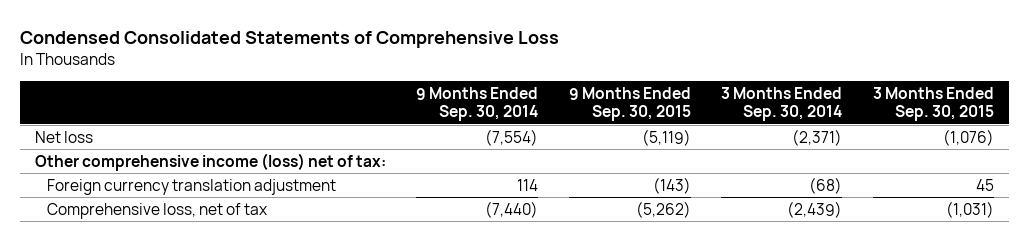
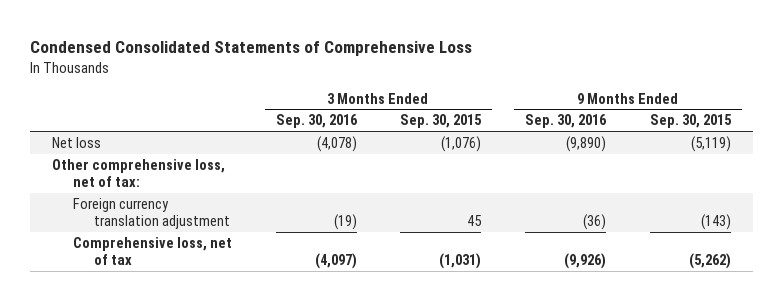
[416,86,539,122] 9 Months Ended Sep. 30, 2014 -> none
[721,86,843,122] 3 Months Ended Sep. 30, 2014 -> none
none -> [275,114,358,129] Sep. 30, 2016
none -> [524,114,607,129] Sep. 30, 2016
[34,152,386,171] Other comprehensive income (loss) net of tax: -> [52,159,226,188] Other comprehensive loss, net of tax:

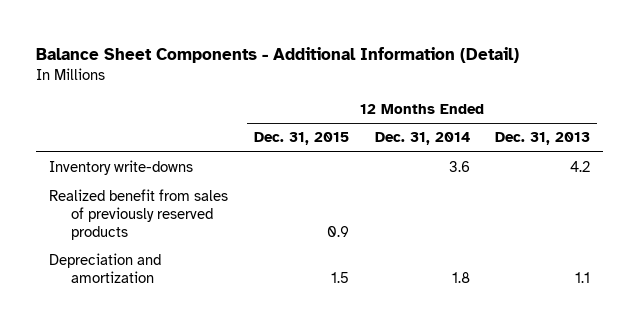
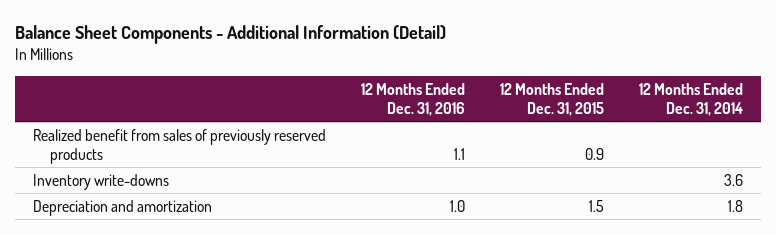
[495,132,591,146] Dec. 31, 2013 -> none
none -> [360,82,465,116] 12 Months Ended Dec. 31, 2016
[49,160,194,176] Inventory write-downs -> [32,173,169,190] Inventory write-downs

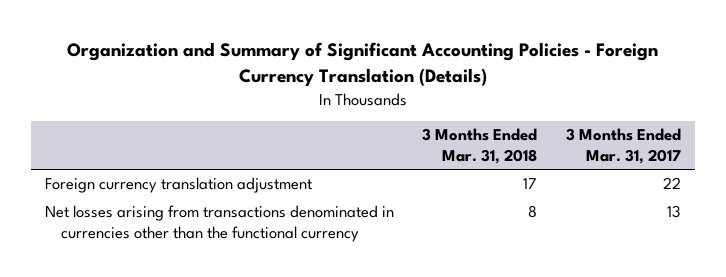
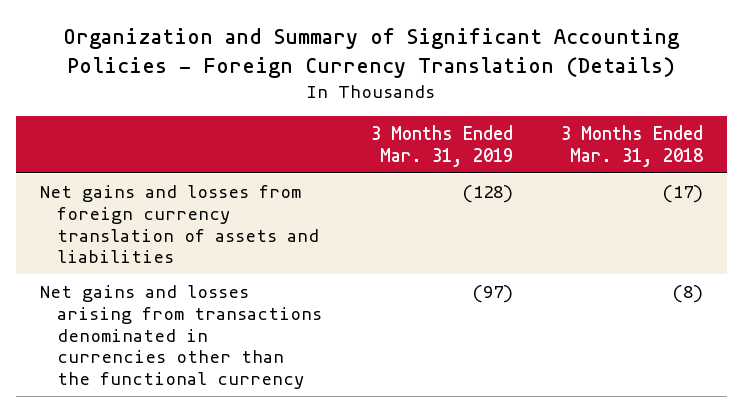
[566,128,682,165] 3 Months Ended Mar. 31, 2017 -> none
none -> [370,124,513,167] 3 Months Ended Mar. 31, 2019
[44,177,312,194] Foreign currency translation adjustment -> [39,184,320,264] Net gains and losses from foreign currency translation of assets and liabilities
[523,178,538,190] 17 -> [661,184,703,203] (17)
[44,205,394,242] Net losses arising from transactions denominated in currencies other than the functional currency -> [39,284,323,390] Net gains and losses arising from transactions denominated in currencies other than the functional currency
[528,205,538,219] 8 -> [671,284,703,303] (8)

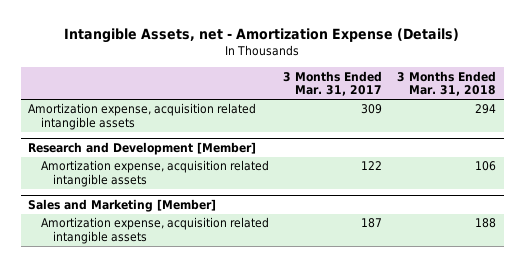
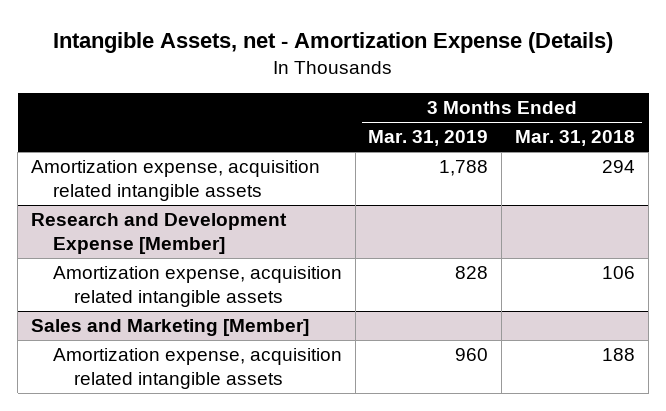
[283,70,383,97] 3 Months Ended Mar. 31, 2017 -> none
none -> [368,130,489,147] Mar. 31, 2019
[28,142,257,156] Research and Development [Member] -> [31,213,288,255] Research and Development Expense [Member]

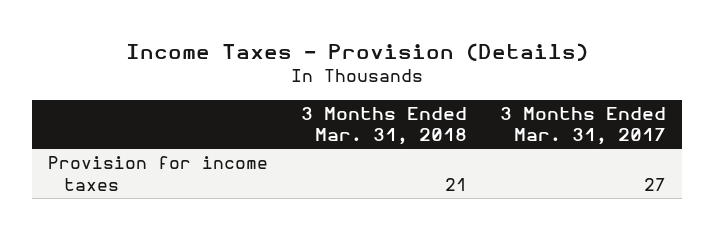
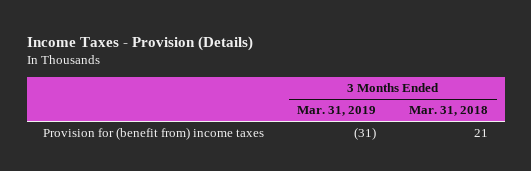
[499,106,666,146] 3 Months Ended Mar. 31, 2017 -> none
none -> [297,106,377,117] Mar. 31, 2019
[48,155,269,191] Provision for income taxes -> [43,127,265,141] Provision for (benefit from) income taxes

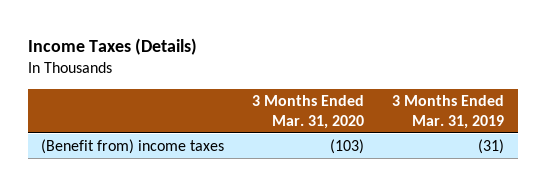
[26,35,253,51] Income Taxes - Provision (Details) -> [27,37,197,55] Income Taxes (Details)
[409,106,489,117] Mar. 31, 2018 -> none
none -> [252,95,365,129] 3 Months Ended Mar. 31, 2020
[43,127,265,141] Provision for (benefit from) income taxes -> [41,139,225,155] (Benefit from) income taxes

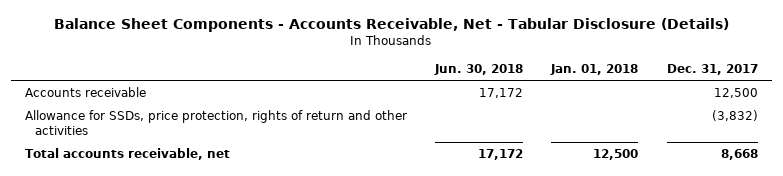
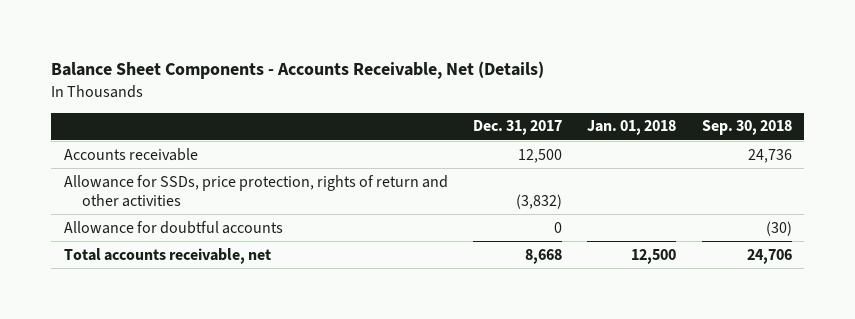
[54,18,730,33] Balance Sheet Components - Accounts Receivable, Net - Tabular Disclosure (Details) -> [50,61,544,80] Balance Sheet Components - Accounts Receivable, Net (Details)
[434,64,524,76] Jun. 30, 2018 -> none
none -> [701,120,792,136] Sep. 30, 2018
none -> [63,220,283,234] Allowance for doubtful accounts

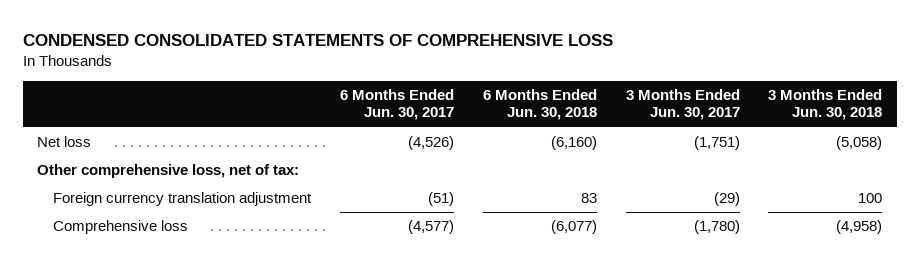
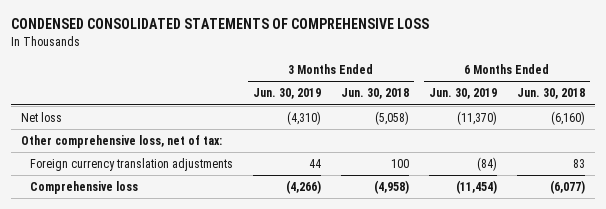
[339,88,454,121] 6 Months Ended Jun. 30, 2017 -> none
[625,88,740,121] 3 Months Ended Jun. 30, 2017 -> none
none -> [253,88,322,100] Jun. 30, 2019
none -> [429,88,498,100] Jun. 30, 2019
[53,192,313,207] Foreign currency translation adjustment -> [29,157,233,171] Foreign currency translation adjustments

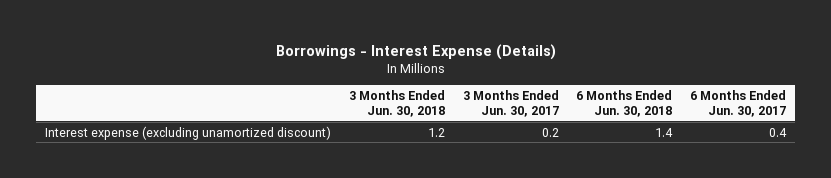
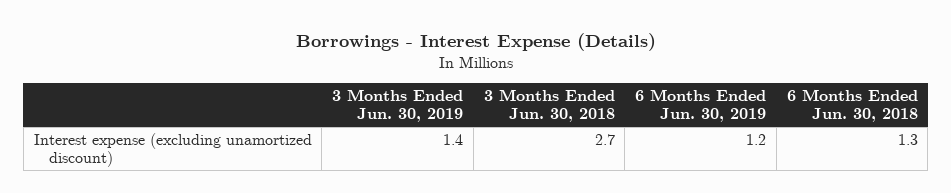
[462,89,559,118] 3 Months Ended Jun. 30, 2017 -> none
[690,89,787,118] 6 Months Ended Jun. 30, 2017 -> none
none -> [332,88,464,122] 3 Months Ended Jun. 30, 2019
none -> [635,88,767,122] 6 Months Ended Jun. 30, 2019
[427,127,445,137] 1.2 -> [594,133,615,145] 2.7
[655,127,674,137] 1.4 -> [897,133,918,145] 1.3

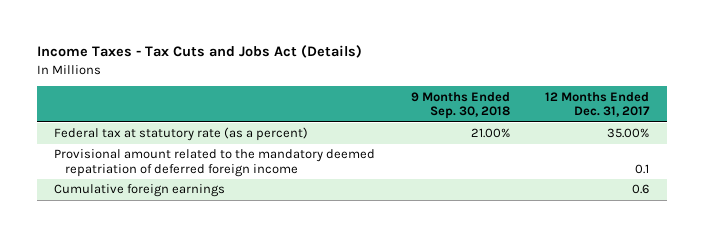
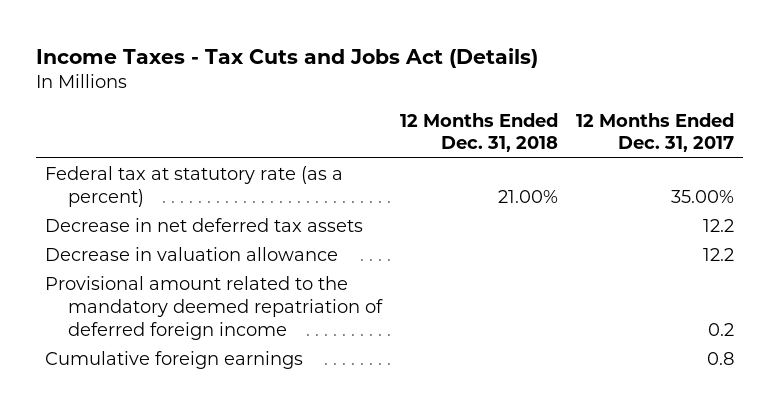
[410,91,510,120] 9 Months Ended Sep. 30, 2018 -> none
none -> [400,112,559,153] 12 Months Ended Dec. 31, 2018
none -> [44,217,363,232] Decrease in net deferred tax assets
none -> [44,246,338,261] Decrease in valuation allowance
[634,164,649,175] 0.1 -> [708,322,735,336] 0.2
[631,184,649,195] 0.6 -> [707,351,735,365] 0.8

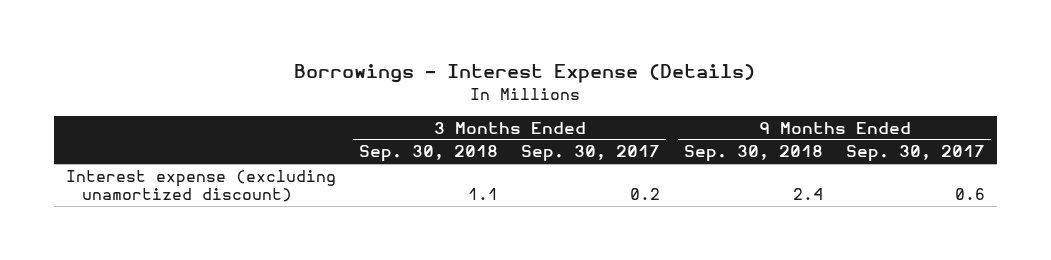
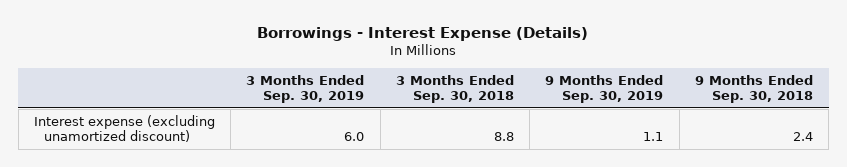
[521,145,661,163] Sep. 30, 2017 -> none
[846,145,986,163] Sep. 30, 2017 -> none
none -> [246,75,365,104] 3 Months Ended Sep. 30, 2019
none -> [545,75,664,104] 9 Months Ended Sep. 30, 2019
[467,188,498,201] 1.1 -> [493,132,514,142] 8.8

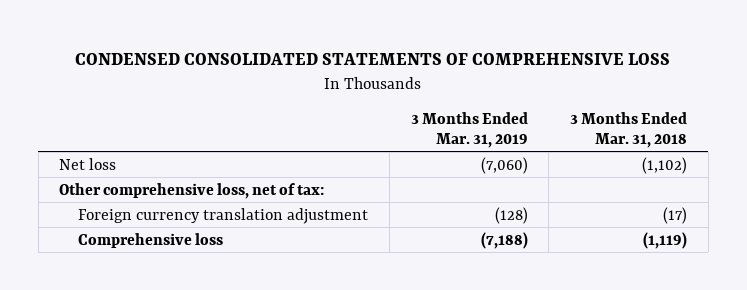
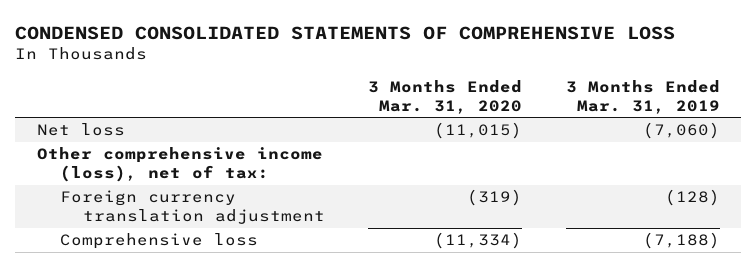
[570,111,688,148] 3 Months Ended Mar. 31, 2018 -> none
none -> [368,79,523,114] 3 Months Ended Mar. 31, 2020
[59,182,325,199] Other comprehensive loss, net of tax: -> [36,147,323,183] Other comprehensive income (loss), net of tax:

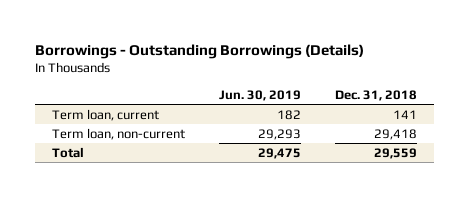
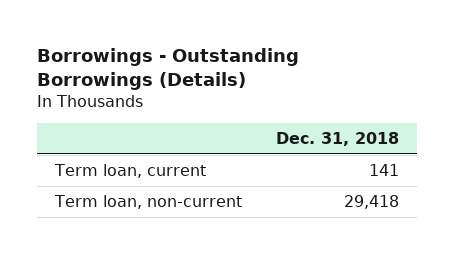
[218,89,301,101] Jun. 30, 2019 -> none
[51,146,84,158] Total -> none

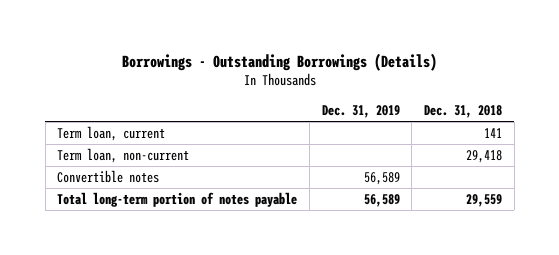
none -> [321,104,400,118] Dec. 31, 2019
none -> [57,169,160,183] Convertible notes
none -> [57,191,298,207] Total long-term portion of notes payable

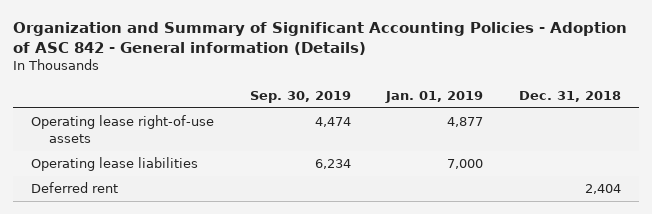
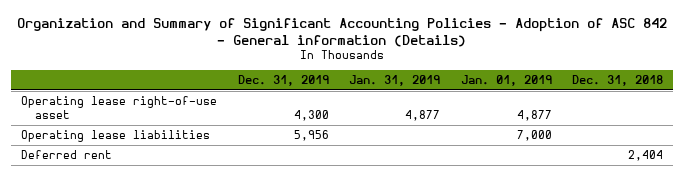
[249,90,351,103] Sep. 30, 2019 -> none
none -> [237,75,329,87] Dec. 31, 2019
none -> [349,75,441,87] Jan. 31, 2019
[31,115,215,143] Operating lease right-of-use assets -> [21,95,218,119] Operating lease right-of-use asset

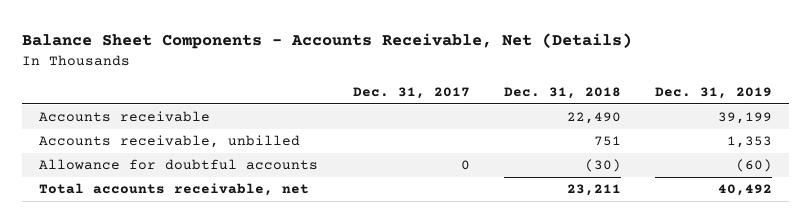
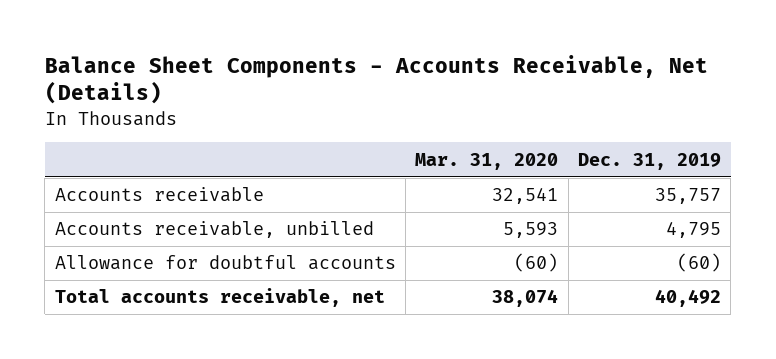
[352,87,470,100] Dec. 31, 2017 -> none
[503,87,621,100] Dec. 31, 2018 -> none
none -> [415,152,559,170] Mar. 31, 2020
[718,112,773,125] 39,199 -> [654,188,721,205] 35,757
[727,136,773,149] 1,353 -> [665,222,721,239] 4,795

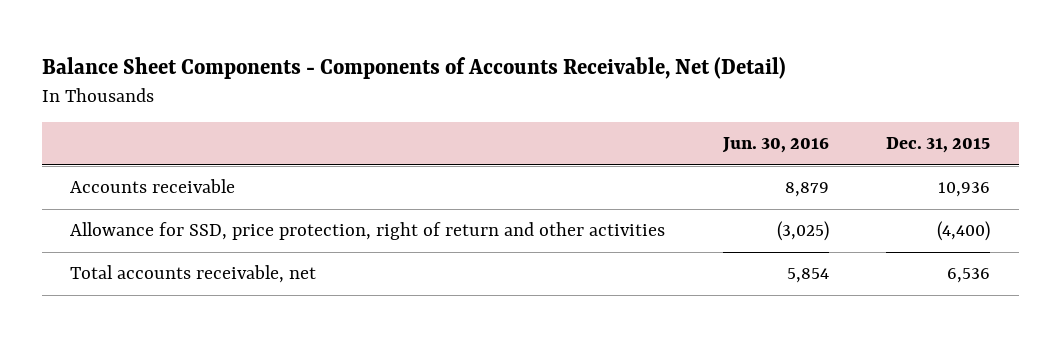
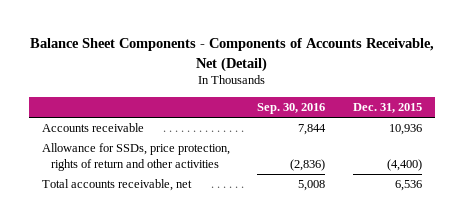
[721,137,829,154] Jun. 30, 2016 -> none
none -> [257,103,326,115] Sep. 30, 2016
[70,222,666,241] Allowance for SSD, price protection, right of return and other activities -> [42,143,231,172] Allowance for SSDs, price protection, rights of return and other activities

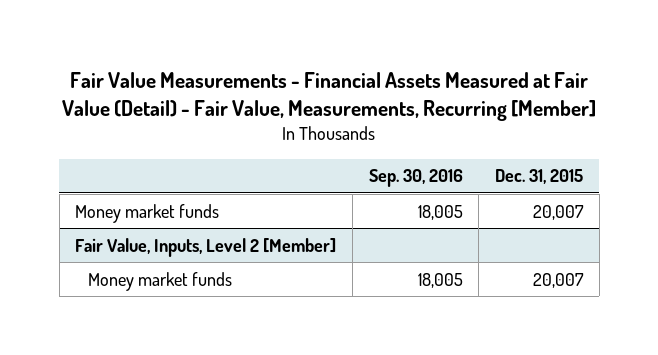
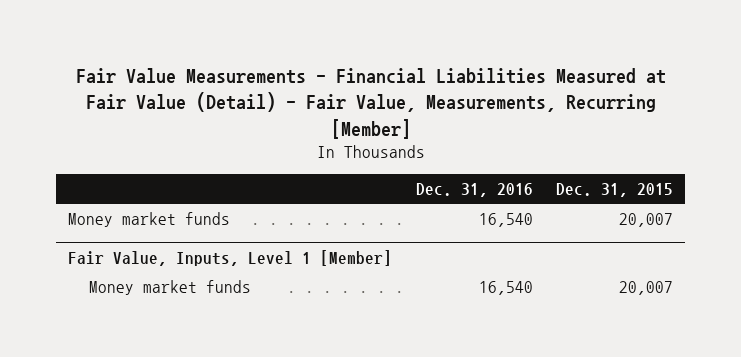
[62,71,597,121] Fair Value Measurements - Financial Assets Measured at Fair Value (Detail) - Fair Value, Measurements, Recurring [Member] -> [75,68,666,139] Fair Value Measurements - Financial Liabilities Measured at Fair Value (Detail) - Fair Value, Measurements, Recurring [Member]
[368,169,463,188] Sep. 30, 2016 -> none
none -> [415,182,533,197] Dec. 31, 2016
[75,237,337,257] Fair Value, Inputs, Level 2 [Member] -> [68,249,393,266] Fair Value, Inputs, Level 1 [Member]

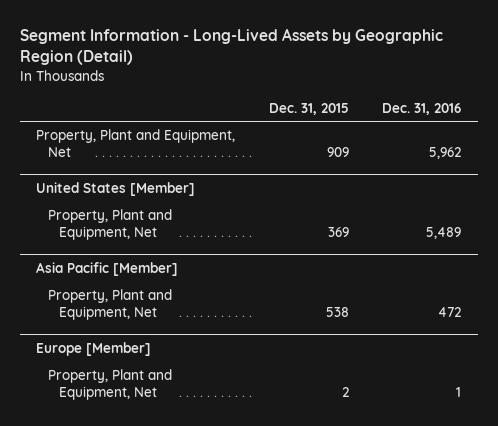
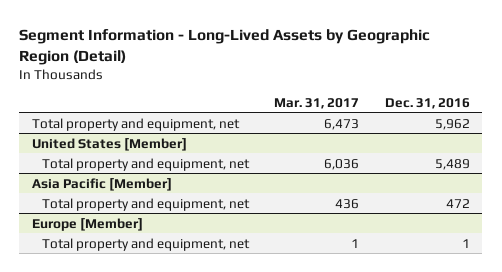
[268,102,349,115] Dec. 31, 2015 -> none
none -> [274,97,360,109] Mar. 31, 2017
[36,129,236,158] Property, Plant and Equipment, Net -> [32,117,241,131] Total property and equipment, net
[47,209,172,241] Property, Plant and Equipment, Net -> [42,157,251,171] Total property and equipment, net
[47,289,172,321] Property, Plant and Equipment, Net -> [42,197,251,211] Total property and equipment, net
[47,369,172,401] Property, Plant and Equipment, Net -> [42,237,251,251] Total property and equipment, net

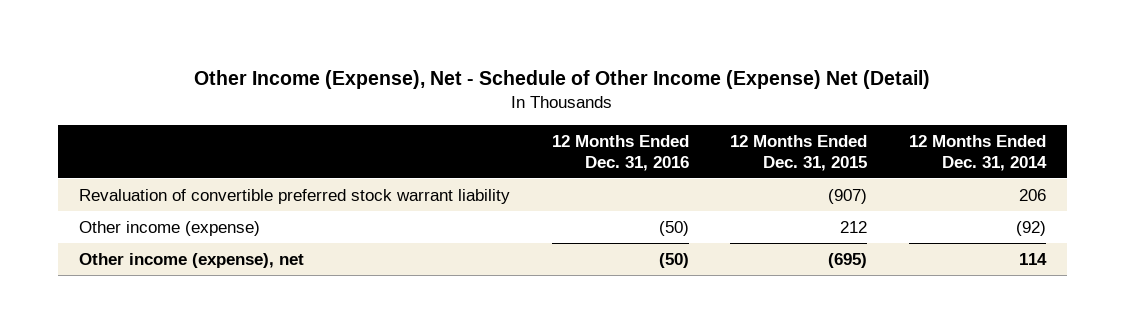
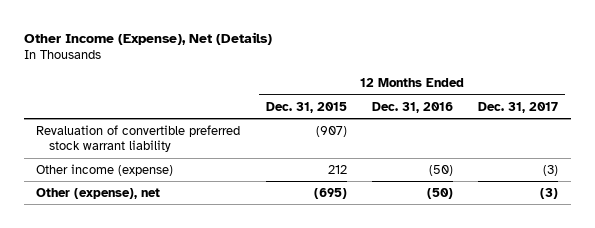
[194,69,931,89] Other Income (Expense), Net - Schedule of Other Income (Expense) Net (Detail) -> [23,31,272,45] Other Income (Expense), Net (Details)
[908,134,1047,171] 12 Months Ended Dec. 31, 2014 -> none
none -> [478,101,559,113] Dec. 31, 2017
[78,252,304,268] Other income (expense), net -> [36,187,161,199] Other (expense), net

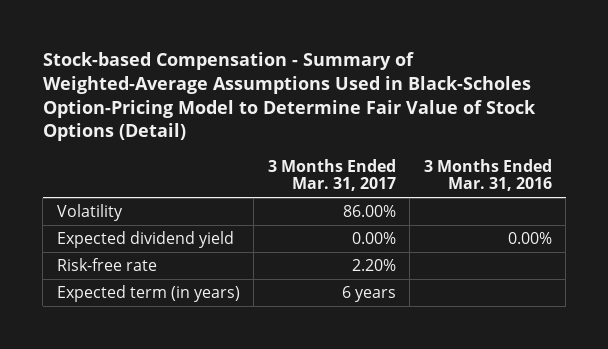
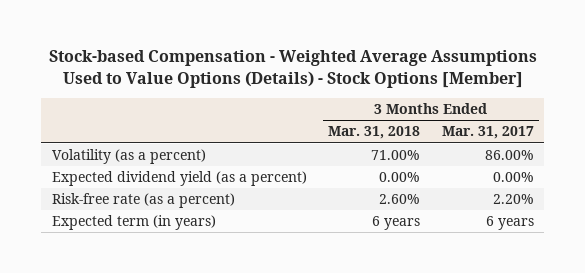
[42,52,536,142] Stock-based Compensation - Summary of Weighted-Average Assumptions Used in Black-Scholes Option-Pricing Model to Determine Fair Value of Stock Options (Detail) -> [48,50,537,89] Stock-based Compensation - Weighted Average Assumptions Used to Value Options (Details) - Stock Options [Member]
[423,158,552,192] 3 Months Ended Mar. 31, 2016 -> none
none -> [328,126,421,140] Mar. 31, 2018
[56,204,123,222] Volatility -> [51,149,206,165] Volatility (as a percent)
[56,231,234,249] Expected dividend yield -> [51,171,307,187] Expected dividend yield (as a percent)
[56,258,157,272] Risk-free rate -> [51,193,235,209] Risk-free rate (as a percent)

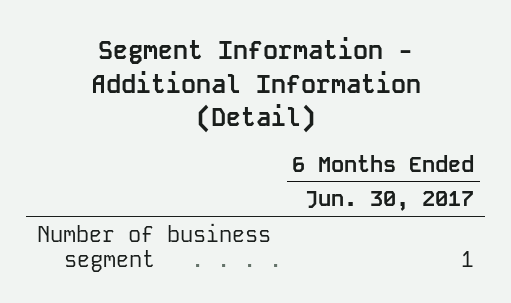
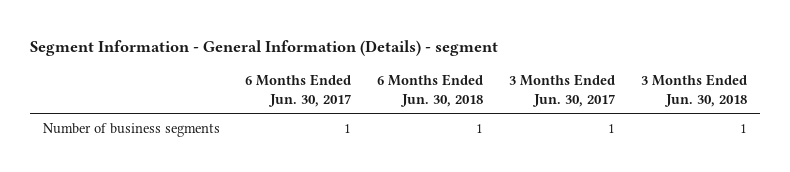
[90,37,421,133] Segment Information - Additional Information (Detail) -> [29,40,498,57] Segment Information - General Information (Details) - segment
none -> [377,74,484,108] 6 Months Ended Jun. 30, 2018
none -> [509,74,616,108] 3 Months Ended Jun. 30, 2017
none -> [640,74,747,108] 3 Months Ended Jun. 30, 2018
[36,222,271,273] Number of business segment -> [42,122,220,137] Number of business segments

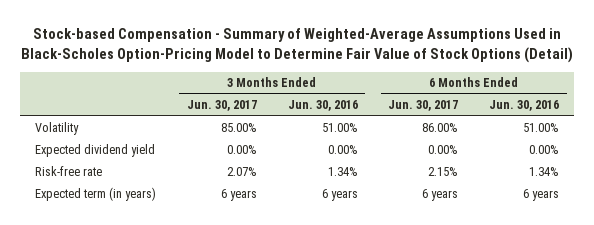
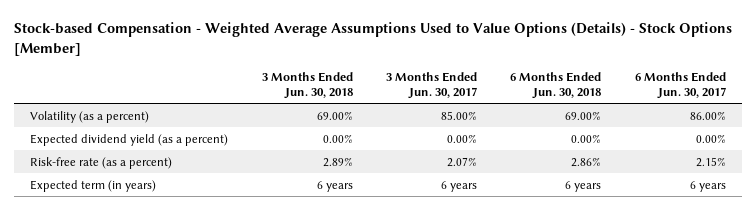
[21,28,574,64] Stock-based Compensation - Summary of Weighted-Average Assumptions Used in Black-Scholes Option-Pricing Model to Determine Fair Value of Stock Options (Detail) -> [13,22,732,57] Stock-based Compensation - Weighted Average Assumptions Used to Value Options (Details) - Stock Options [Member]
[287,100,358,112] Jun. 30, 2016 -> none
[488,100,559,112] Jun. 30, 2016 -> none
none -> [261,72,353,100] 3 Months Ended Jun. 30, 2018
none -> [510,72,602,100] 6 Months Ended Jun. 30, 2018
[35,122,80,136] Volatility -> [30,110,150,123] Volatility (as a percent)
[35,144,156,158] Expected dividend yield -> [30,133,229,146] Expected dividend yield (as a percent)
[35,166,103,177] Risk-free rate -> [30,156,173,169] Risk-free rate (as a percent)

